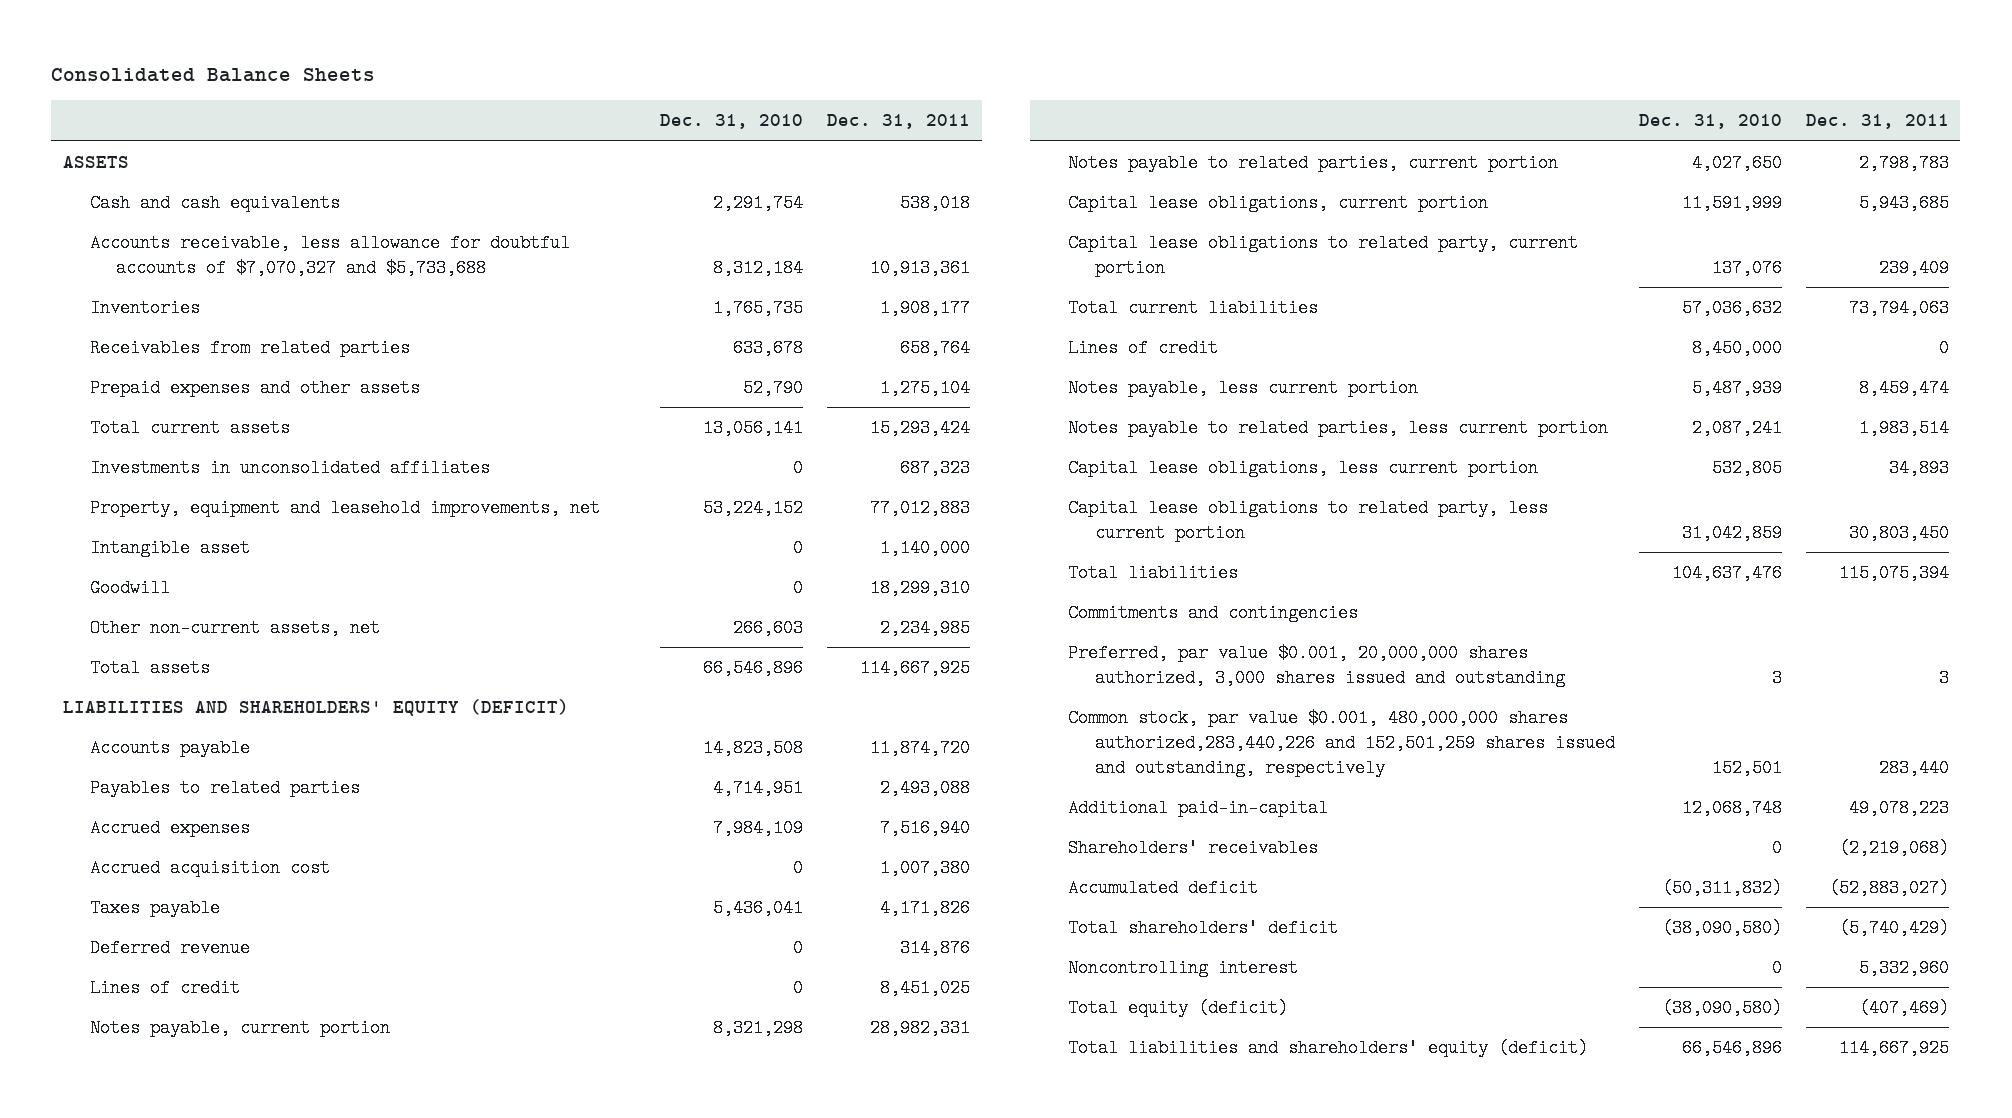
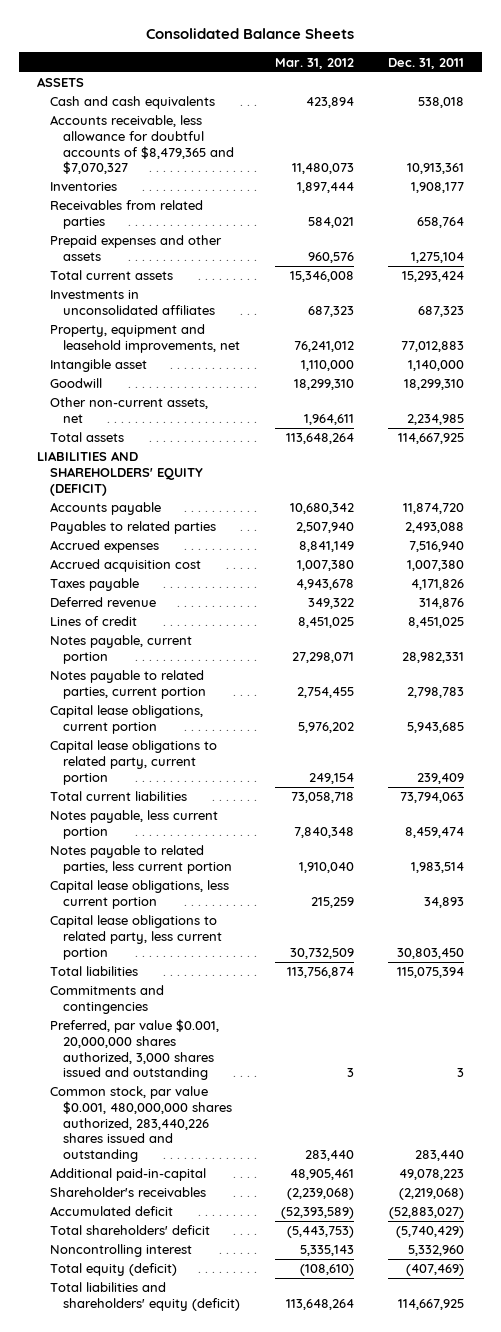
[660,114,804,130] Dec. 31, 2010 -> none
none -> [274,57,354,69] Mar. 31, 2012
[89,234,570,278] Accounts receivable, less allowance for doubtful accounts of $7,070,327 and $5,733,688 -> [49,115,234,175] Accounts receivable, less allowance for doubtful accounts of $8,479,365 and $7,070,327
[1068,339,1219,358] Lines of credit -> none
[1068,709,1616,777] Common stock, par value $0.001, 480,000,000 shares authorized,283,440,226 and 152,501,259 shares issued and outstanding, respectively -> [49,1086,232,1162] Common stock, par value $0.001, 480,000,000 shares authorized, 283,440,226 shares issued and outstanding
[1068,839,1319,858] Shareholders' receivables -> [49,1187,206,1198] Shareholder's receivables

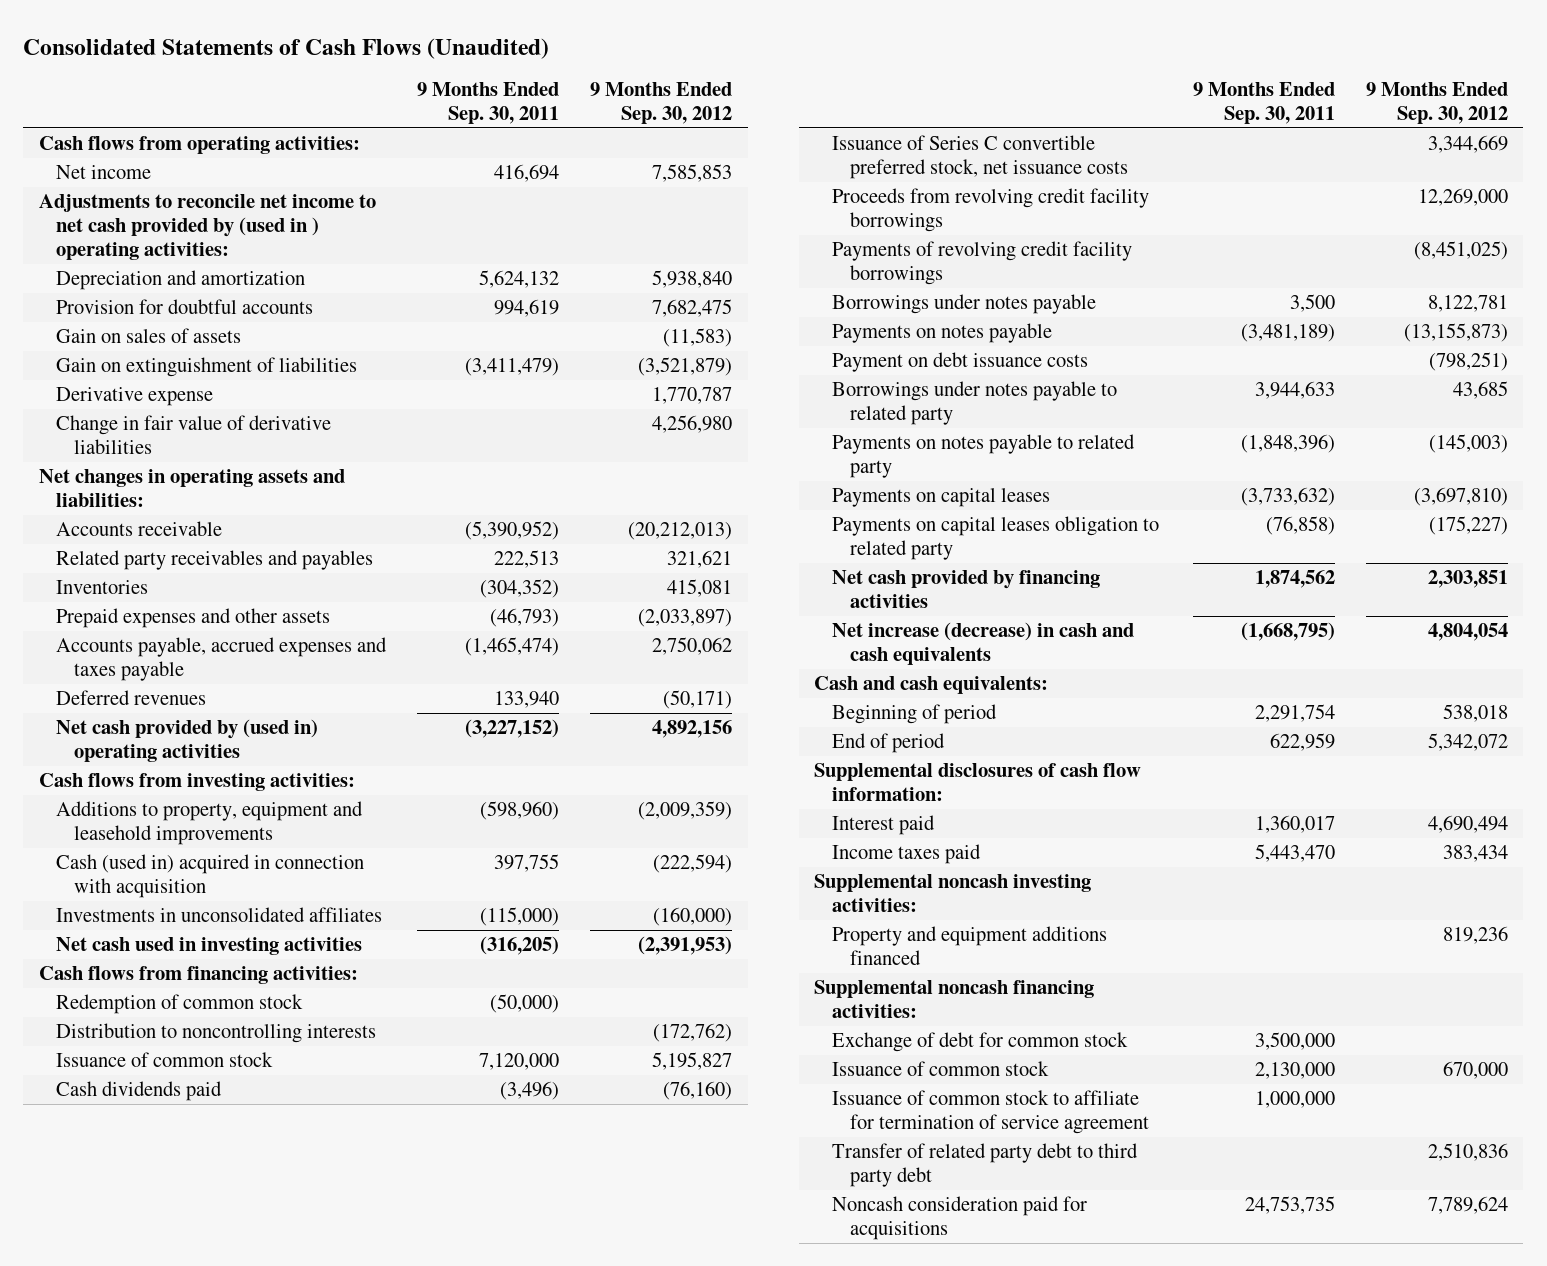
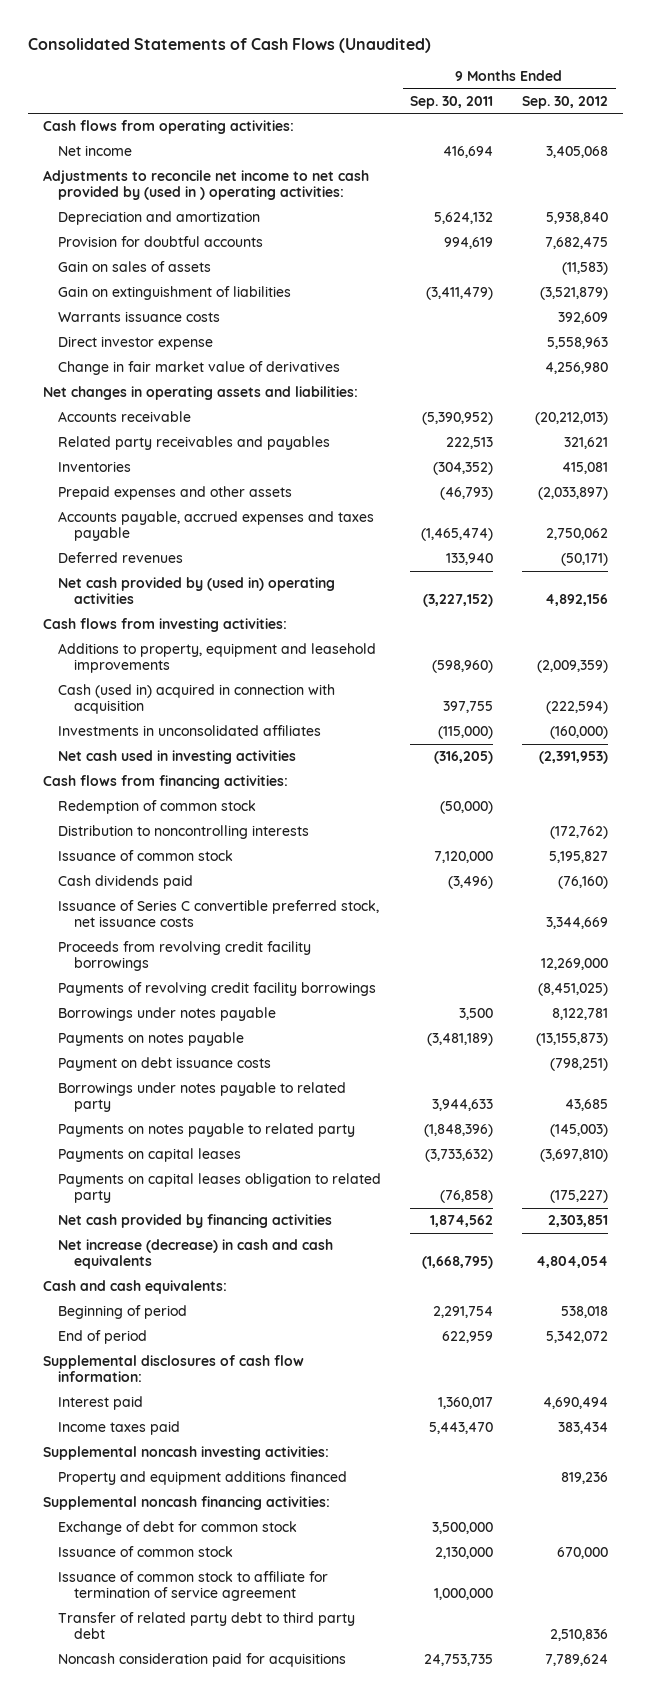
[652,164,733,183] 7,585,853 -> [546,146,609,159] 3,405,068
[56,387,214,407] Derivative expense -> none
none -> [58,311,221,323] Warrants issuance costs
none -> [58,336,214,351] Direct investor expense
[56,415,332,454] Change in fair value of derivative liabilities -> [58,361,341,376] Change in fair market value of derivatives

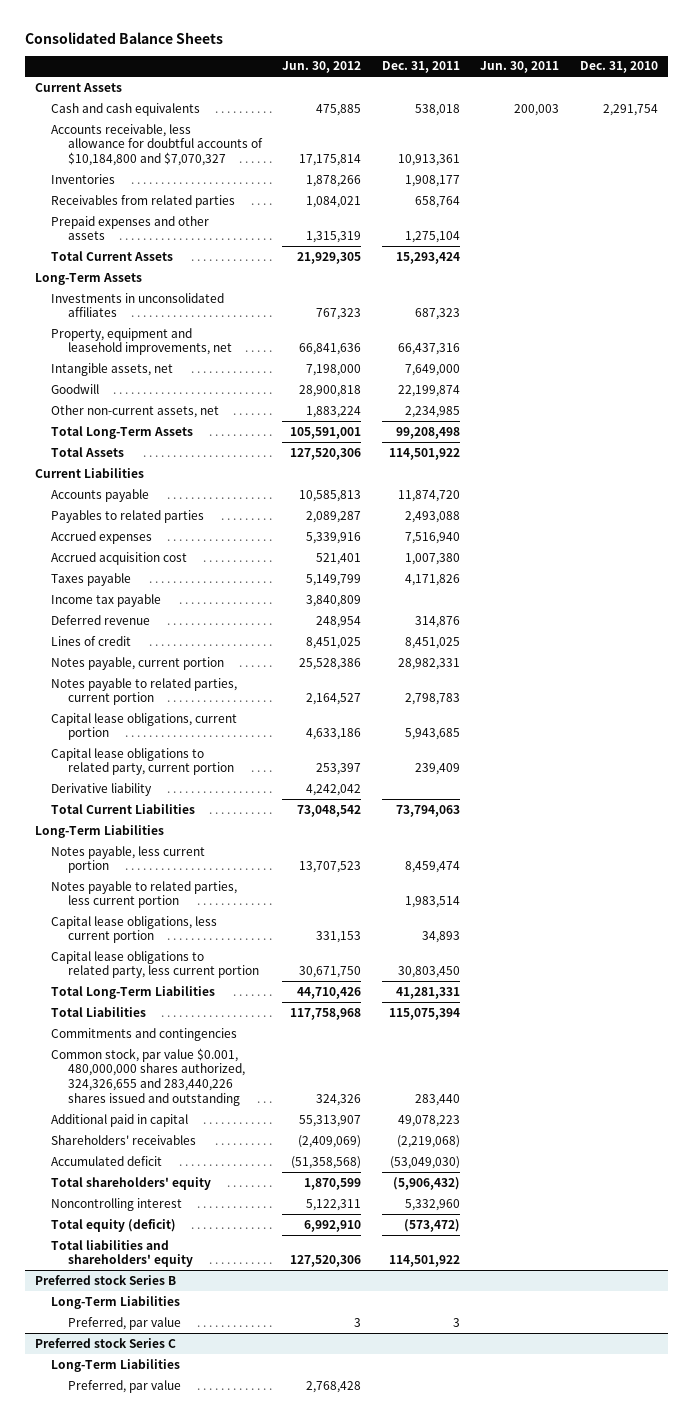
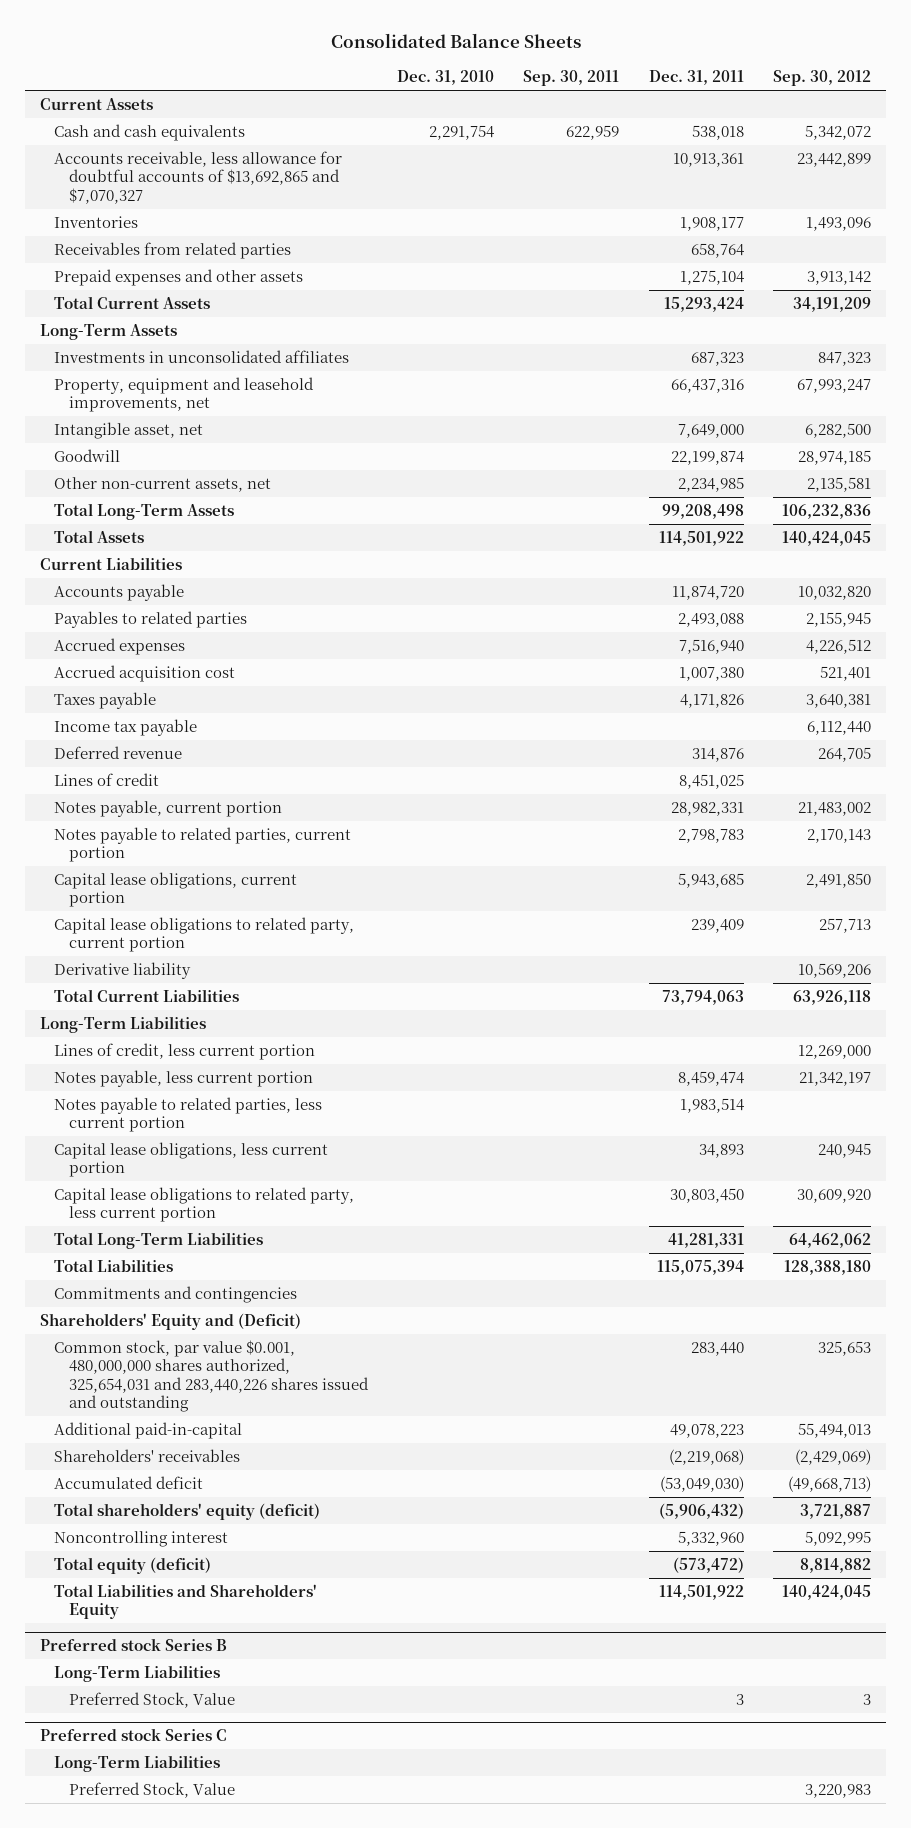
[282,61,362,74] Jun. 30, 2012 -> none
[480,61,560,74] Jun. 30, 2011 -> none
none -> [523,70,620,87] Sep. 30, 2011
none -> [773,70,872,87] Sep. 30, 2012
[51,123,263,167] Accounts receivable, less allowance for doubtful accounts of $10,184,800 and $7,070,327 -> [54,150,343,204] Accounts receivable, less allowance for doubtful accounts of $13,692,865 and $7,070,327
[51,362,174,376] Intangible assets, net -> [54,421,204,439] Intangible asset, net
none -> [54,1042,316,1060] Lines of credit, less current portion
none -> [40,1312,302,1330] Shareholders' Equity and (Deficit)
[51,1047,245,1106] Common stock, par value $0.001, 480,000,000 shares authorized, 324,326,655 and 283,440,226 shares issued and outstanding -> [54,1339,369,1412] Common stock, par value $0.001, 480,000,000 shares authorized, 325,654,031 and 283,440,226 shares issued and outstanding
[51,1113,189,1127] Additional paid in capital -> [54,1421,243,1439] Additional paid-in-capital
[51,1176,212,1190] Total shareholders' equity -> [54,1502,321,1520] Total shareholders' equity (deficit)
[51,1239,193,1268] Total liabilities and shareholders' equity -> [54,1583,318,1620] Total Liabilities and Shareholders' Equity
[67,1316,181,1330] Preferred, par value -> [68,1691,235,1708] Preferred Stock, Value
[67,1379,181,1393] Preferred, par value -> [68,1781,235,1798] Preferred Stock, Value

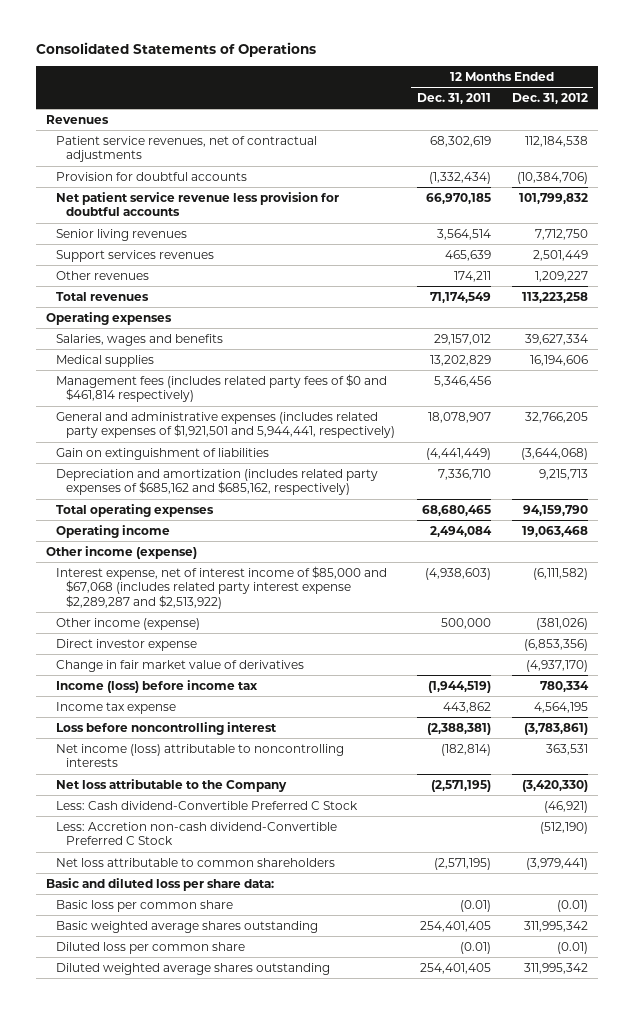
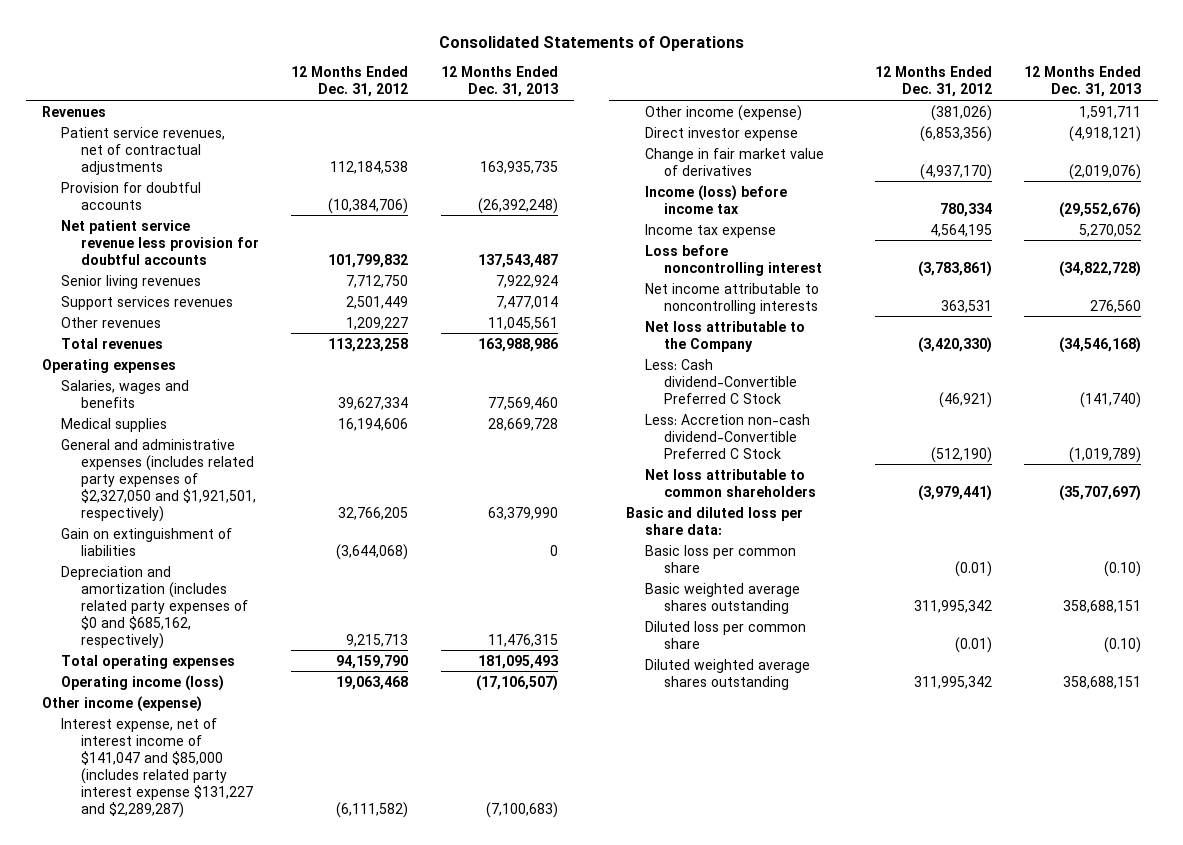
[416,92,491,104] Dec. 31, 2011 -> none
none -> [440,66,558,98] 12 Months Ended Dec. 31, 2013
[56,373,388,403] Management fees (includes related party fees of $0 and $461,814 respectively) -> none
[56,411,396,439] General and administrative expenses (includes related party expenses of $1,921,501 and 5,944,441, respectively) -> [61,438,256,522] General and administrative expenses (includes related party expenses of $2,327,050 and $1,921,501, respectively)
[56,468,379,496] Depreciation and amortization (includes related party expenses of $685,162 and $685,162, respectively) -> [61,565,248,649] Depreciation and amortization (includes related party expenses of $0 and $685,162, respectively)
[56,524,171,538] Operating income -> [61,674,225,691] Operating income (loss)
[56,565,388,609] Interest expense, net of interest income of $85,000 and $67,068 (includes related party interest expense $2,289,287 and $2,513,922) -> [61,717,253,818] Interest expense, net of interest income of $141,047 and $85,000 (includes related party interest expense $131,227 and $2,289,287)
[56,743,345,768] Net income (loss) attributable to noncontrolling interests -> [644,282,819,314] Net income attributable to noncontrolling interests

